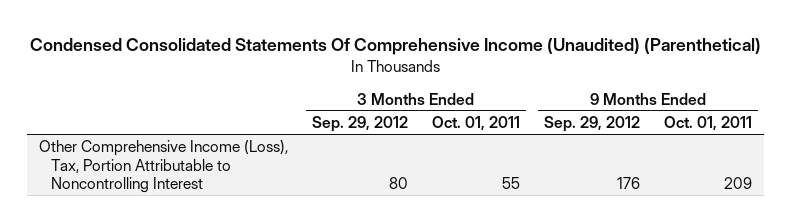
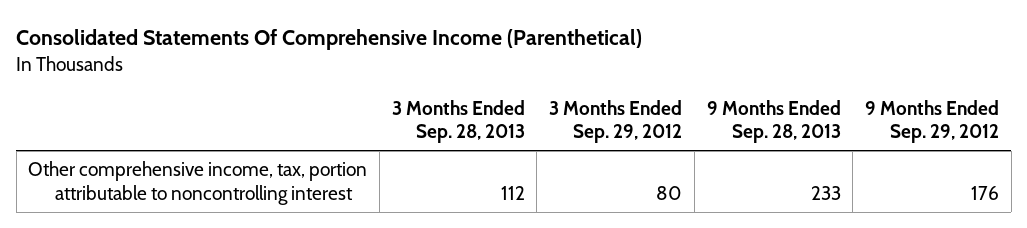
[29,38,761,56] Condensed Consolidated Statements Of Comprehensive Income (Unaudited) (Parenthetical) -> [16,29,643,51] Consolidated Statements Of Comprehensive Income (Parenthetical)
[432,116,521,132] Oct. 01, 2011 -> none
[664,116,753,132] Oct. 01, 2011 -> none
none -> [391,99,525,144] 3 Months Ended Sep. 28, 2013
none -> [706,99,841,144] 9 Months Ended Sep. 28, 2013
[39,140,289,194] Other Comprehensive Income (Loss), Tax, Portion Attributable to Noncontrolling Interest -> [28,161,368,205] Other comprehensive income, tax, portion attributable to noncontrolling interest

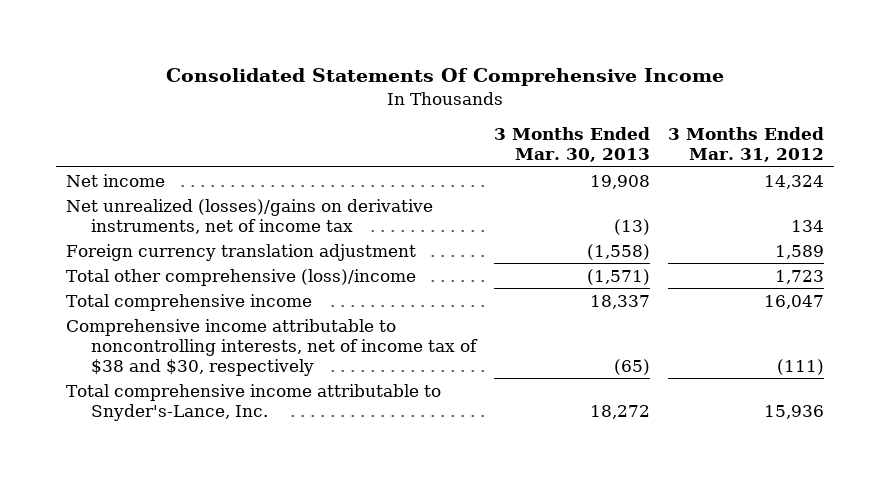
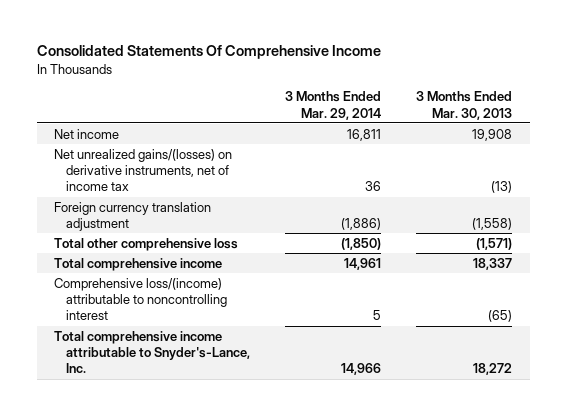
[668,126,825,163] 3 Months Ended Mar. 31, 2012 -> none
none -> [285,91,382,120] 3 Months Ended Mar. 29, 2014
[65,198,433,234] Net unrealized (losses)/gains on derivative instruments, net of income tax -> [54,148,233,192] Net unrealized gains/(losses) on derivative instruments, net of income tax
[65,268,416,286] Total other comprehensive (loss)/income -> [54,237,239,251] Total other comprehensive loss
[65,318,478,376] Comprehensive income attributable to noncontrolling interests, net of income tax of $38 and $30, respectively -> [54,277,227,321] Comprehensive loss/(income) attributable to noncontrolling interest

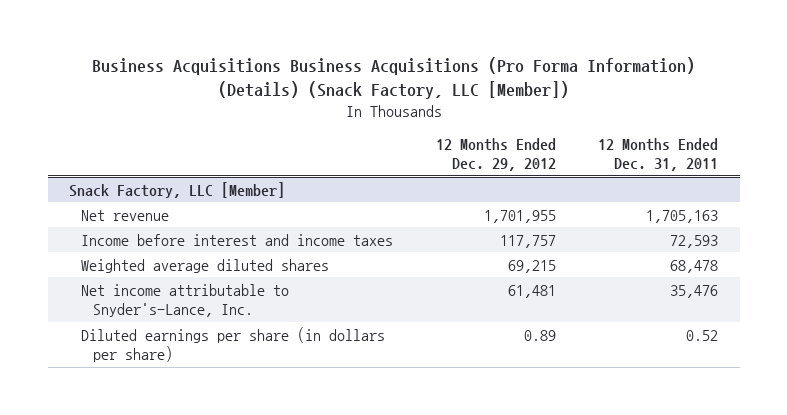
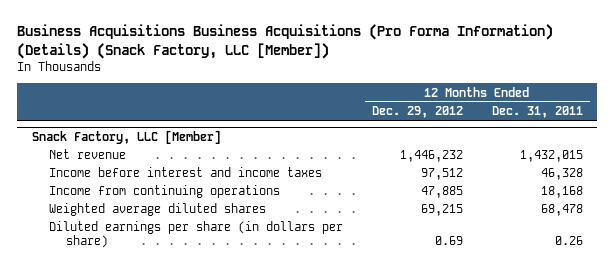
[483,209,556,223] 1,701,955 -> [399,150,463,163] 1,446,232
[646,209,719,223] 1,705,163 -> [519,150,583,163] 1,432,015
[499,234,556,248] 117,757 -> [420,168,463,181] 97,512
[670,234,719,248] 72,593 -> [540,168,583,181] 46,328
none -> [49,185,281,199] Income from continuing operations
[80,283,289,318] Net income attributable to Snyder's-Lance, Inc. -> none
[523,329,556,341] 0.89 -> [434,236,463,246] 0.69
[686,329,719,341] 0.52 -> [554,236,583,246] 0.26

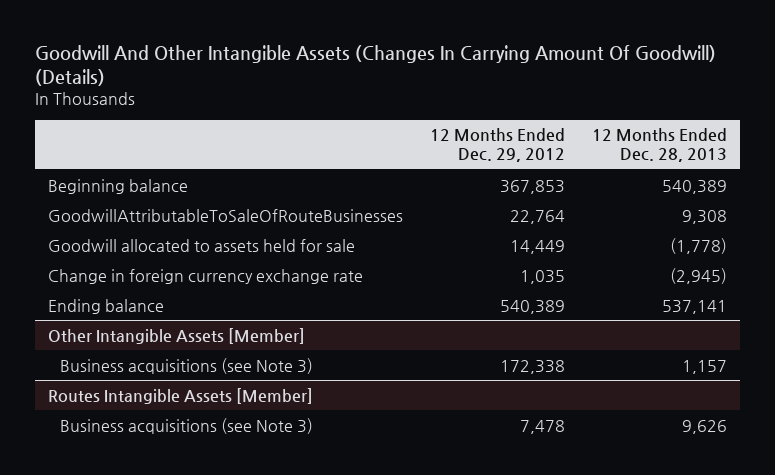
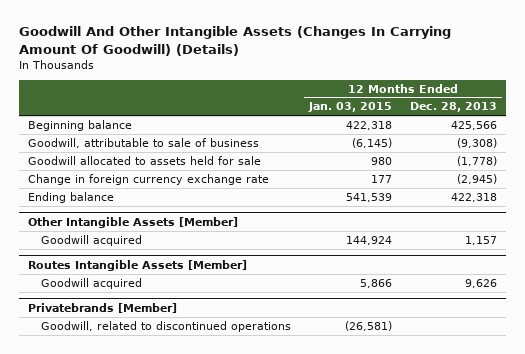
[429,128,565,163] 12 Months Ended Dec. 29, 2012 -> none
none -> [307,102,392,113] Jan. 03, 2015
[48,208,404,222] GoodwillAttributableToSaleOfRouteBusinesses -> none
[661,179,727,194] 540,389 -> [451,120,498,130] 425,566
none -> [28,137,260,148] Goodwill, attributable to sale of business
[661,299,727,314] 537,141 -> [451,192,498,202] 422,318
[59,357,313,374] Business acquisitions (see Note 3) -> [40,234,142,246] Goodwill acquired
[59,417,313,434] Business acquisitions (see Note 3) -> [40,277,142,289] Goodwill acquired
none -> [28,302,178,313] Privatebrands [Member]
none -> [40,320,291,332] Goodwill, related to discontinued operations

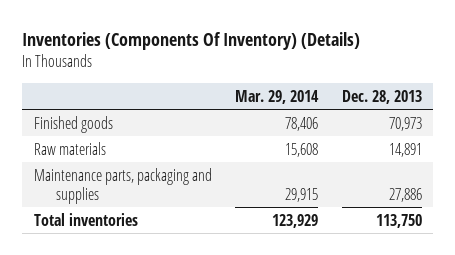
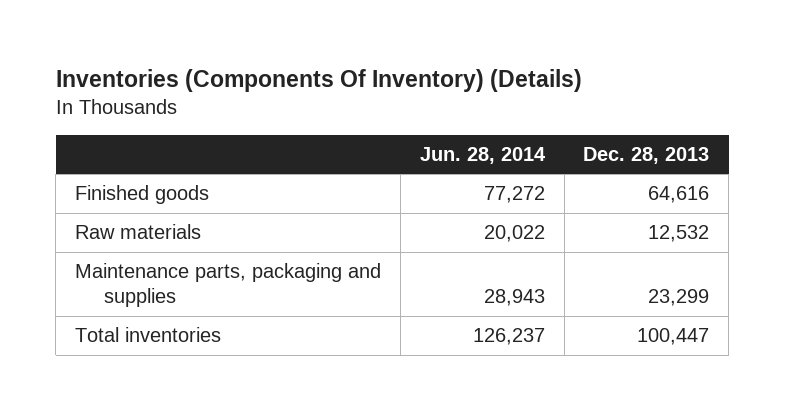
[235,89,320,104] Mar. 29, 2014 -> none
none -> [419,146,546,164] Jun. 28, 2014
[388,116,422,131] 70,973 -> [648,186,710,204] 64,616
[388,142,422,157] 14,891 -> [648,225,710,243] 12,532
[388,187,422,202] 27,886 -> [648,289,710,307] 23,299
[375,213,422,228] 113,750 -> [637,328,710,346] 100,447

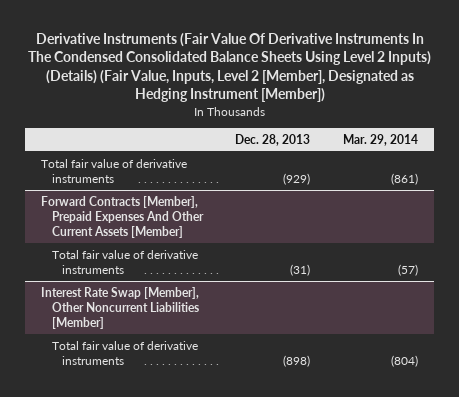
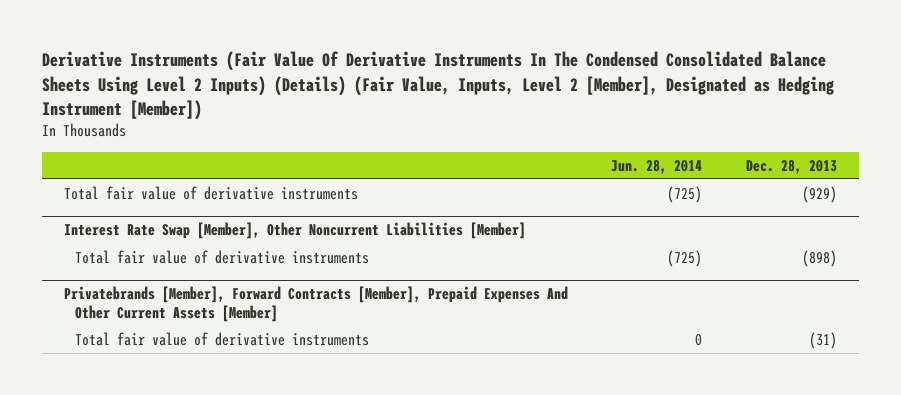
[342,133,418,146] Mar. 29, 2014 -> none
none -> [611,159,703,174] Jun. 28, 2014
[41,195,204,238] Forward Contracts [Member], Prepaid Expenses And Other Current Assets [Member] -> none
[51,249,198,274] Total fair value of derivative instruments -> none
none -> [63,286,568,323] Privatebrands [Member], Forward Contracts [Member], Prepaid Expenses And Other Current Assets [Member]
none -> [75,332,370,347] Total fair value of derivative instruments

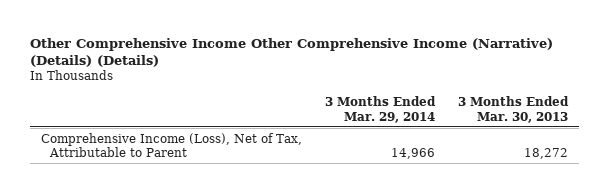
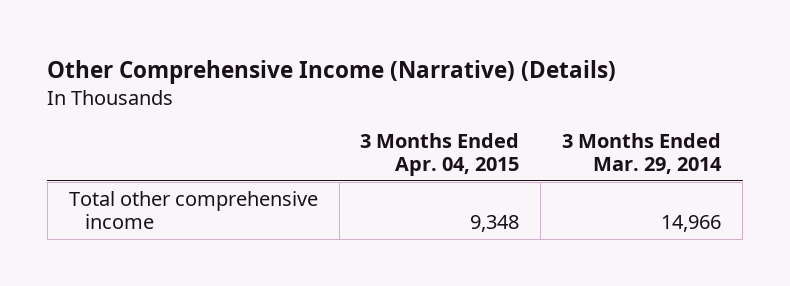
[30,37,554,68] Other Comprehensive Income Other Comprehensive Income (Narrative) (Details) (Details) -> [47,60,617,85] Other Comprehensive Income (Narrative) (Details)
[457,96,569,123] 3 Months Ended Mar. 30, 2013 -> none
none -> [360,133,520,177] 3 Months Ended Apr. 04, 2015
[41,132,303,158] Comprehensive Income (Loss), Net of Tax, Attributable to Parent -> [68,190,318,229] Total other comprehensive income

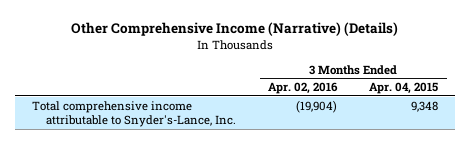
[562,133,723,175] 3 Months Ended Mar. 29, 2014 -> none
none -> [268,82,339,95] Apr. 02, 2016
[68,190,318,229] Total other comprehensive income -> [31,100,237,128] Total comprehensive income attributable to Snyder's-Lance, Inc.

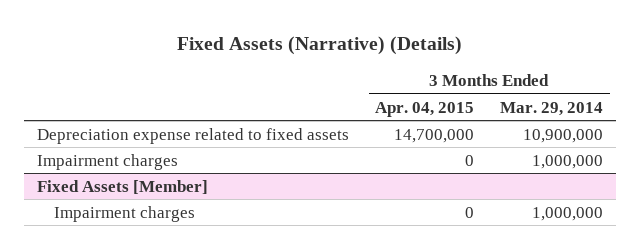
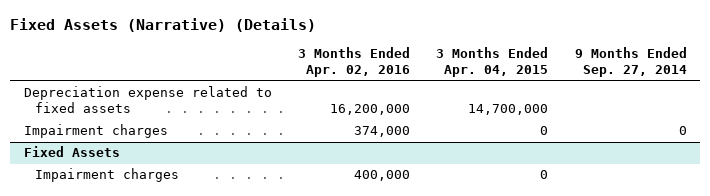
[500,101,604,116] Mar. 29, 2014 -> none
none -> [297,47,410,78] 3 Months Ended Apr. 02, 2016
none -> [574,47,687,78] 9 Months Ended Sep. 27, 2014
[37,179,209,194] Fixed Assets [Member] -> [23,146,120,158] Fixed Assets

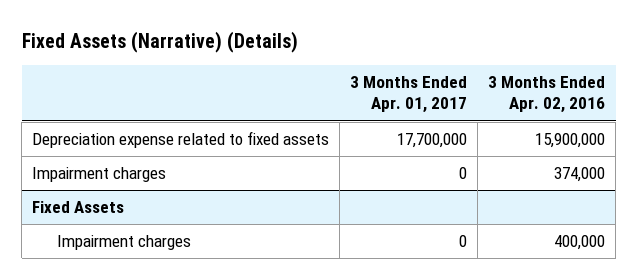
[436,47,549,78] 3 Months Ended Apr. 04, 2015 -> none
[574,47,687,78] 9 Months Ended Sep. 27, 2014 -> none
none -> [350,75,468,114] 3 Months Ended Apr. 01, 2017
[329,104,410,116] 16,200,000 -> [535,132,606,148] 15,900,000

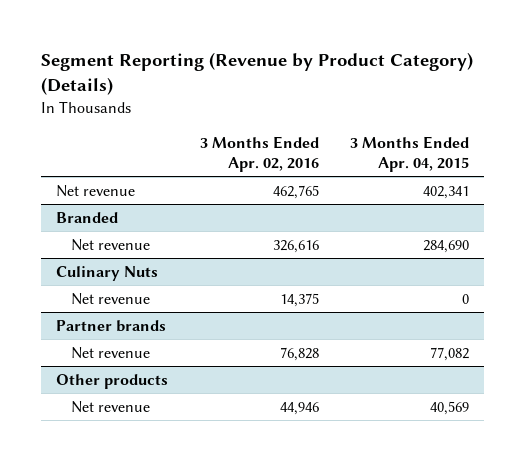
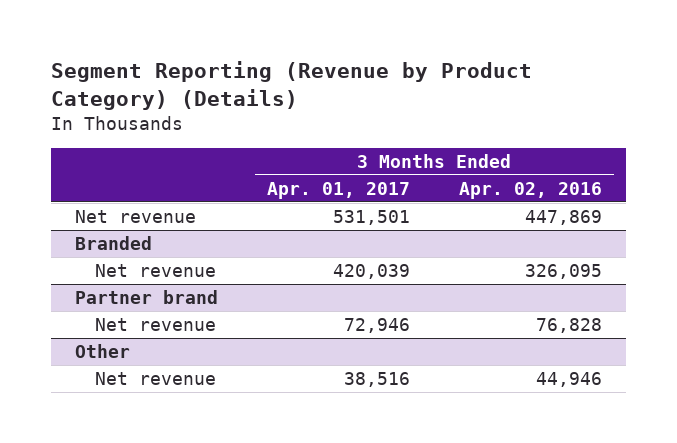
[349,136,469,173] 3 Months Ended Apr. 04, 2015 -> none
none -> [267,181,411,199] Apr. 01, 2017
[272,184,319,199] 462,765 -> [524,209,602,225] 447,869
[56,265,159,281] Culinary Nuts -> none
[71,292,151,305] Net revenue -> none
[272,239,319,253] 326,616 -> [524,263,602,279] 326,095
[56,319,167,332] Partner brands -> [75,289,219,304] Partner brand
[56,373,169,389] Other products -> [75,343,131,358] Other

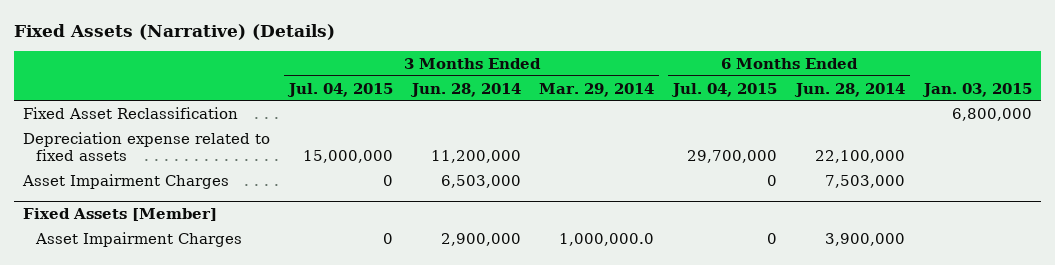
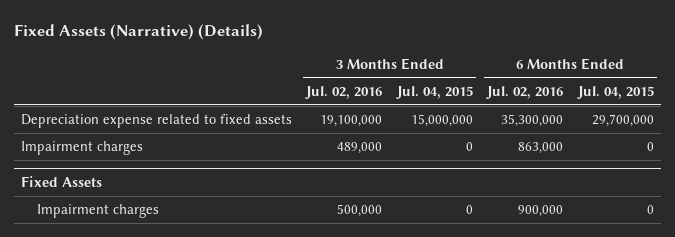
[409,82,521,97] Jun. 28, 2014 -> none
[539,82,655,97] Mar. 29, 2014 -> none
[793,82,905,97] Jun. 28, 2014 -> none
[921,82,1032,97] Jan. 03, 2015 -> none
none -> [305,86,383,100] Jul. 02, 2016
none -> [486,86,564,100] Jul. 02, 2016
[22,106,238,119] Fixed Asset Reclassification -> none
[21,173,229,189] Asset Impairment Charges -> [20,141,143,156] Impairment charges
[22,208,217,222] Fixed Assets [Member] -> [20,176,102,188] Fixed Assets
[34,231,242,247] Asset Impairment Charges -> [36,204,159,219] Impairment charges

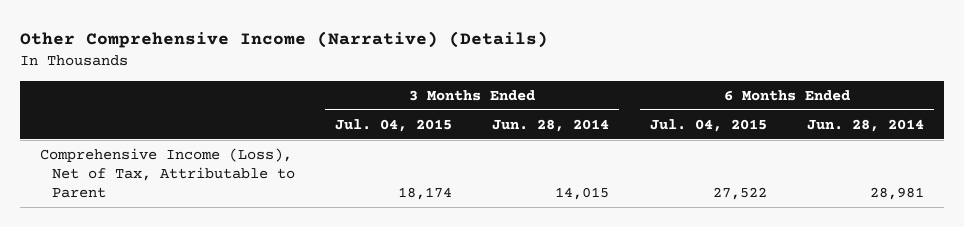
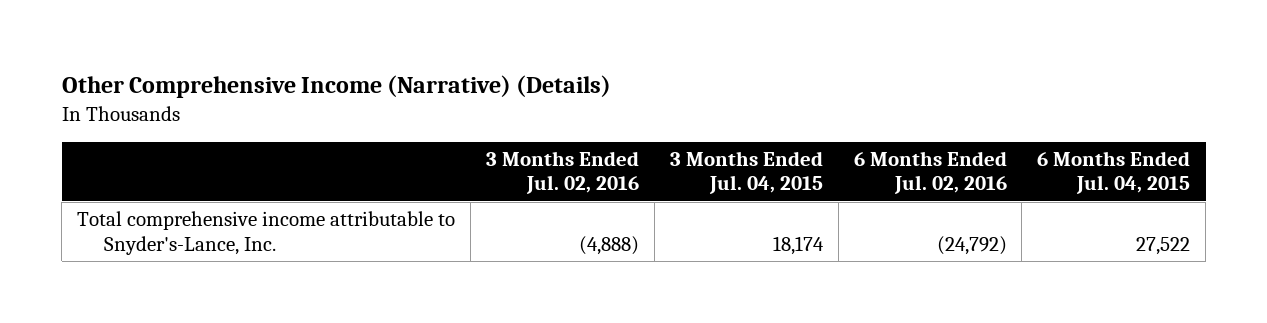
[492,118,610,132] Jun. 28, 2014 -> none
[806,118,924,132] Jun. 28, 2014 -> none
none -> [485,150,639,195] 3 Months Ended Jul. 02, 2016
none -> [853,150,1007,195] 6 Months Ended Jul. 02, 2016
[39,148,296,198] Comprehensive Income (Loss), Net of Tax, Attributable to Parent -> [77,211,456,255] Total comprehensive income attributable to Snyder's-Lance, Inc.

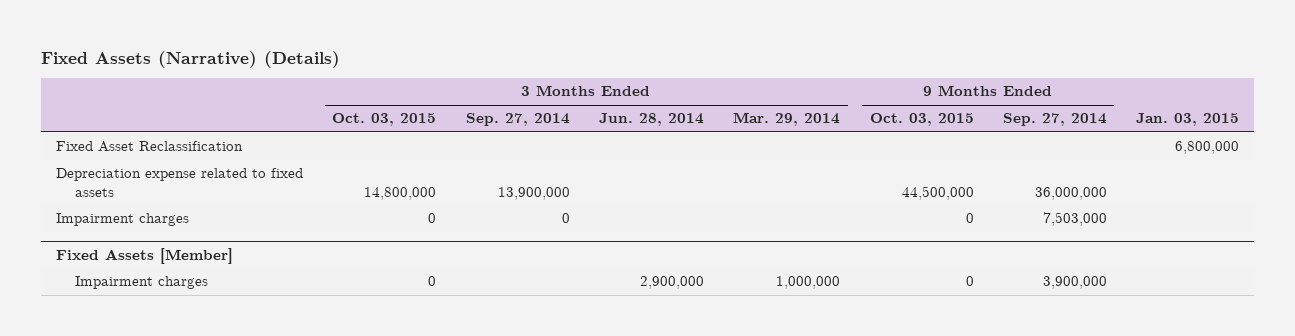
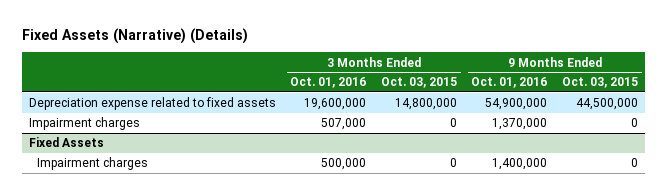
[465,113,570,127] Sep. 27, 2014 -> none
[598,113,704,127] Jun. 28, 2014 -> none
[733,112,841,127] Mar. 29, 2014 -> none
[1003,113,1108,127] Sep. 27, 2014 -> none
[1136,113,1240,127] Jan. 03, 2015 -> none
none -> [290,77,367,89] Oct. 01, 2016
none -> [471,77,548,89] Oct. 01, 2016
[55,141,243,153] Fixed Asset Reclassification -> none
[55,247,233,264] Fixed Assets [Member] -> [28,137,104,148] Fixed Assets

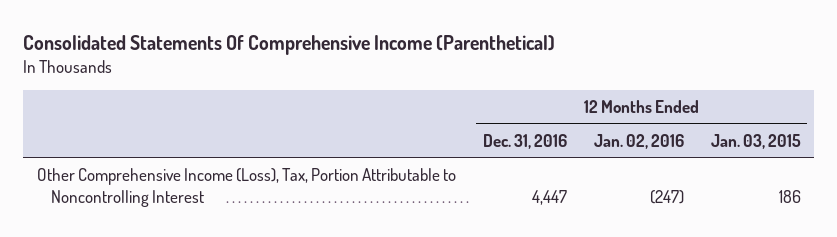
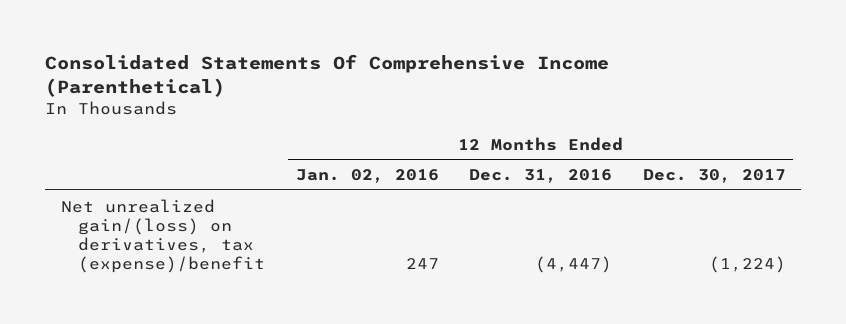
[710,133,801,149] Jan. 03, 2015 -> none
none -> [642,169,786,184] Dec. 30, 2017
[36,168,456,208] Other Comprehensive Income (Loss), Tax, Portion Attributable to Noncontrolling Interest -> none
none -> [60,198,265,273] Net unrealized gain/(loss) on derivatives, tax (expense)/benefit

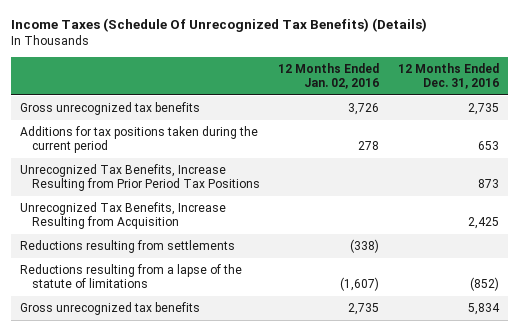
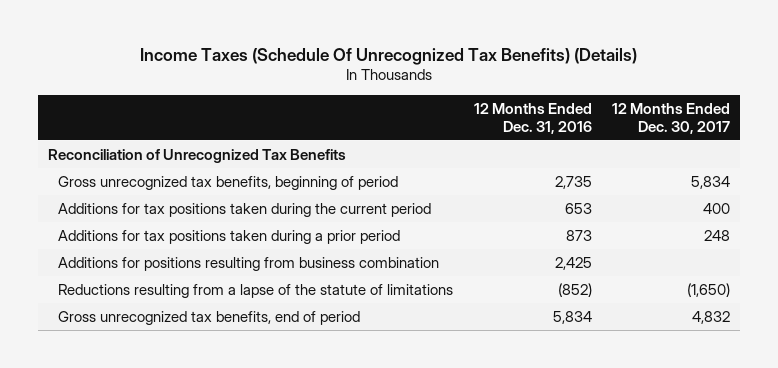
[278,63,380,90] 12 Months Ended Jan. 02, 2016 -> none
none -> [611,103,730,134] 12 Months Ended Dec. 30, 2017
none -> [47,149,346,164] Reconciliation of Unrecognized Tax Benefits
[19,101,200,115] Gross unrecognized tax benefits -> [58,176,399,191] Gross unrecognized tax benefits, beginning of period
[19,239,235,253] Reductions resulting from settlements -> none
[19,163,260,192] Unrecognized Tax Benefits, Increase Resulting from Prior Period Tax Positions -> [58,230,401,245] Additions for tax positions taken during a prior period
[19,201,226,230] Unrecognized Tax Benefits, Increase Resulting from Acquisition -> [58,257,440,272] Additions for positions resulting from business combination
[19,301,200,315] Gross unrecognized tax benefits -> [58,311,361,326] Gross unrecognized tax benefits, end of period

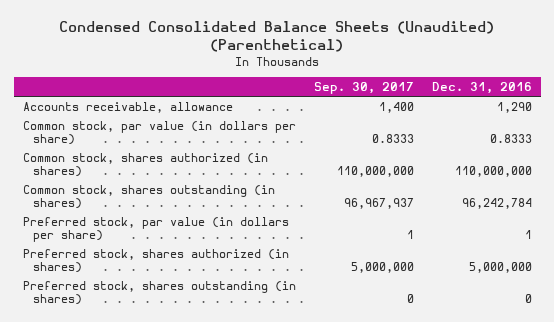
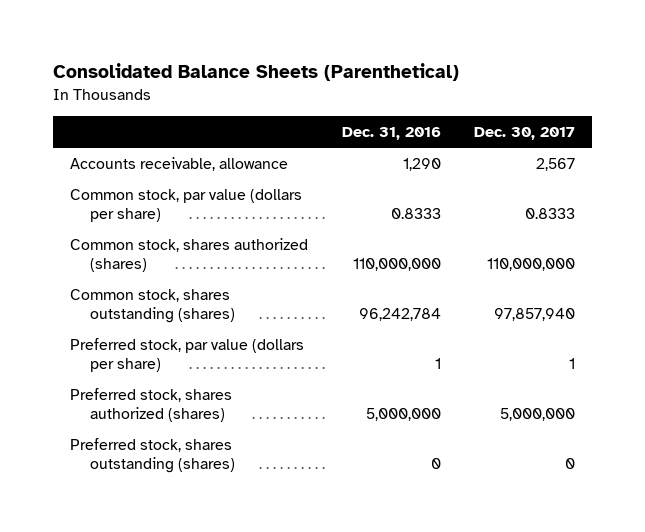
[59,20,495,52] Condensed Consolidated Balance Sheets (Unaudited) (Parenthetical) -> [53,63,460,82] Consolidated Balance Sheets (Parenthetical)
[313,82,414,95] Sep. 30, 2017 -> none
none -> [474,126,576,140] Dec. 30, 2017
[22,120,296,146] Common stock, par value (in dollars per share) -> [69,188,302,223] Common stock, par value (dollars per share)
[22,152,268,178] Common stock, shares authorized (in shares) -> [69,237,308,273] Common stock, shares authorized (shares)
[22,184,275,210] Common stock, shares outstanding (in shares) -> [69,288,235,324] Common stock, shares outstanding (shares)
[22,216,289,243] Preferred stock, par value (in dollars per share) -> [69,337,304,373] Preferred stock, par value (dollars per share)
[22,248,289,274] Preferred stock, shares authorized (in shares) -> [69,387,232,423] Preferred stock, shares authorized (shares)
[22,280,296,306] Preferred stock, shares outstanding (in shares) -> [69,437,235,474] Preferred stock, shares outstanding (shares)

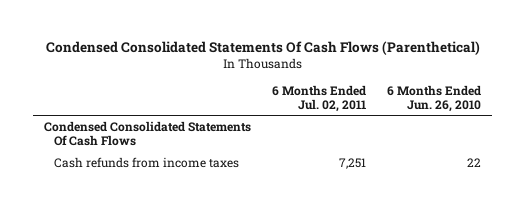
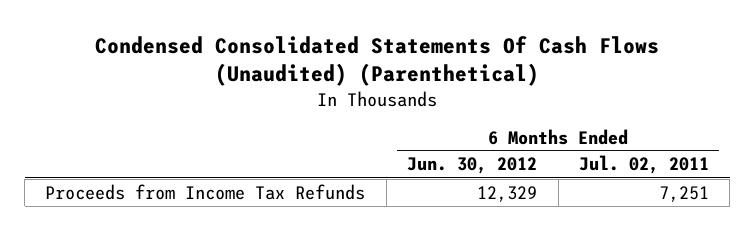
[45,40,480,55] Condensed Consolidated Statements Of Cash Flows (Parenthetical) -> [95,35,660,87] Condensed Consolidated Statements Of Cash Flows (Unaudited) (Parenthetical)
[387,84,482,113] 6 Months Ended Jun. 26, 2010 -> none
none -> [407,157,538,175] Jun. 30, 2012
[43,120,251,147] Condensed Consolidated Statements Of Cash Flows -> none
[53,156,239,168] Cash refunds from income taxes -> [45,183,366,200] Proceeds from Income Tax Refunds

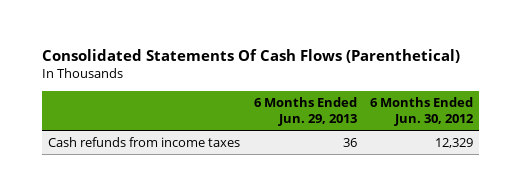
[95,35,660,87] Condensed Consolidated Statements Of Cash Flows (Unaudited) (Parenthetical) -> [41,49,460,64] Consolidated Statements Of Cash Flows (Parenthetical)
[578,155,709,175] Jul. 02, 2011 -> none
none -> [253,96,357,126] 6 Months Ended Jun. 29, 2013
[45,183,366,200] Proceeds from Income Tax Refunds -> [48,137,241,148] Cash refunds from income taxes

